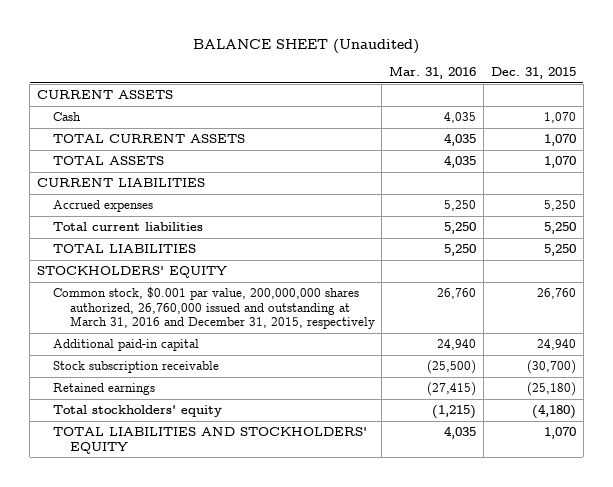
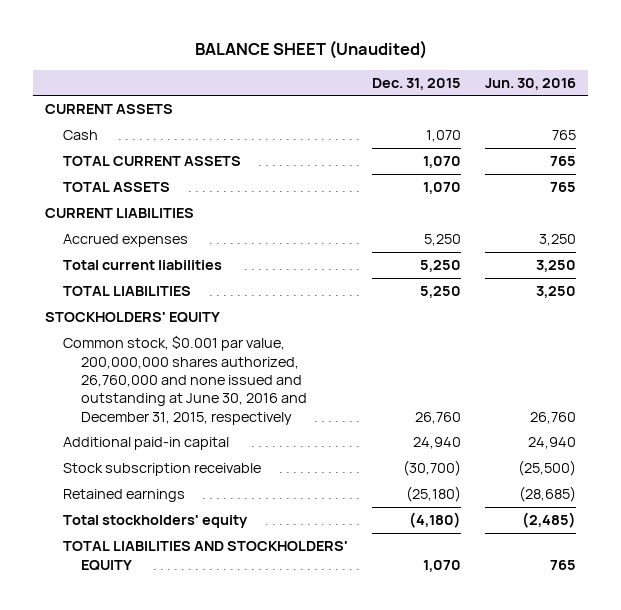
[389,66,477,80] Mar. 31, 2016 -> none
none -> [485,77,577,90] Jun. 30, 2016
[53,287,375,330] Common stock, $0.001 par value, 200,000,000 shares authorized, 26,760,000 issued and outstanding at March 31, 2016 and December 31, 2015, respectively -> [63,335,308,425] Common stock, $0.001 par value, 200,000,000 shares authorized, 26,760,000 and none issued and outstanding at June 30, 2016 and December 31, 2015, respectively

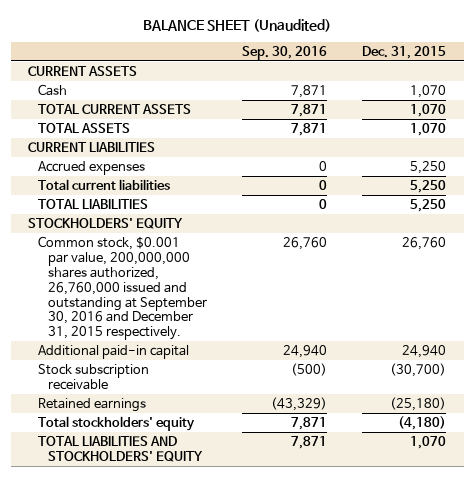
[485,77,577,90] Jun. 30, 2016 -> none
none -> [242,46,328,61] Sep. 30, 2016
[63,335,308,425] Common stock, $0.001 par value, 200,000,000 shares authorized, 26,760,000 and none issued and outstanding at June 30, 2016 and December 31, 2015, respectively -> [38,235,207,341] Common stock, $0.001 par value, 200,000,000 shares authorized, 26,760,000 issued and outstanding at September 30, 2016 and December 31, 2015 respectively.

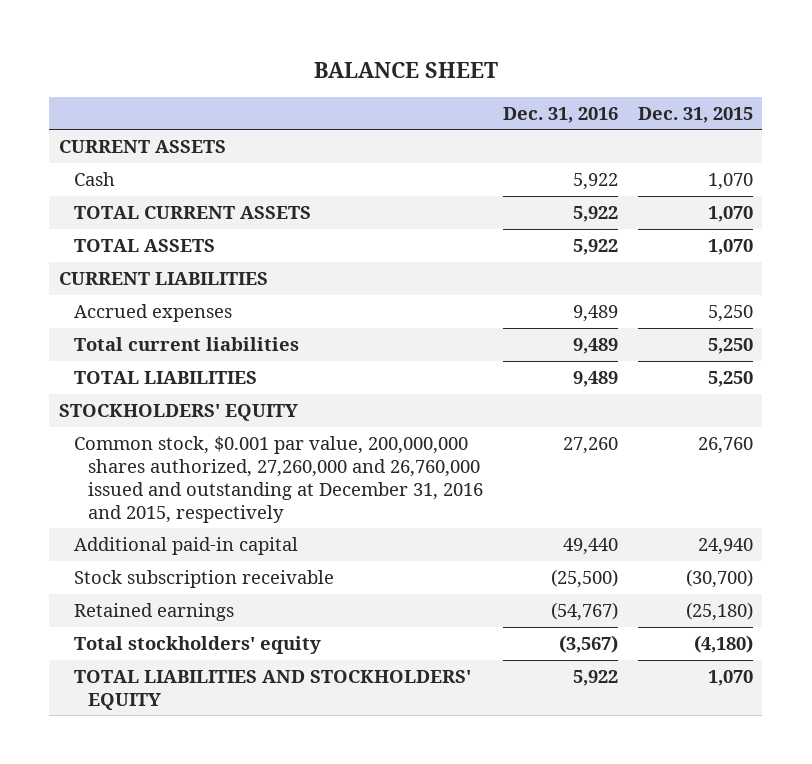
[143,19,332,33] BALANCE SHEET (Unaudited) -> [313,62,498,79] BALANCE SHEET
[242,46,328,61] Sep. 30, 2016 -> none
none -> [502,106,618,123] Dec. 31, 2016
[38,235,207,341] Common stock, $0.001 par value, 200,000,000 shares authorized, 26,760,000 issued and outstanding at September 30, 2016 and December 31, 2015 respectively. -> [73,435,484,523] Common stock, $0.001 par value, 200,000,000 shares authorized, 27,260,000 and 26,760,000 issued and outstanding at December 31, 2016 and 2015, respectively

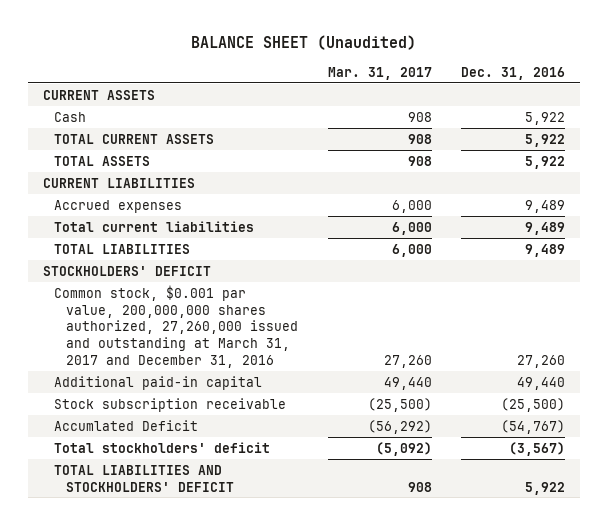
[313,62,498,79] BALANCE SHEET -> [190,35,416,51] BALANCE SHEET (Unaudited)
[637,106,753,123] Dec. 31, 2015 -> none
none -> [327,66,432,80] Mar. 31, 2017
[59,403,299,421] STOCKHOLDERS' EQUITY -> [42,265,211,276] STOCKHOLDERS' DEFICIT
[73,435,484,523] Common stock, $0.001 par value, 200,000,000 shares authorized, 27,260,000 and 26,760,000 issued and outstanding at December 31, 2016 and 2015, respectively -> [54,284,299,369] Common stock, $0.001 par value, 200,000,000 shares authorized, 27,260,000 issued and outstanding at March 31, 2017 and December 31, 2016
[73,602,234,621] Retained earnings -> [54,419,199,431] Accumlated Deficit
[73,635,321,654] Total stockholders' equity -> [54,441,271,453] Total stockholders' deficit
[73,669,471,710] TOTAL LIABILITIES AND STOCKHOLDERS' EQUITY -> [54,464,235,492] TOTAL LIABILITIES AND STOCKHOLDERS' DEFICIT

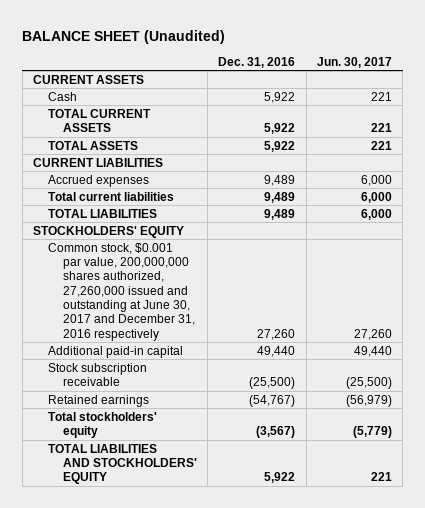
[327,66,432,80] Mar. 31, 2017 -> none
none -> [317,56,393,68] Jun. 30, 2017
[42,265,211,276] STOCKHOLDERS' DEFICIT -> [33,225,185,238] STOCKHOLDERS' EQUITY
[54,284,299,369] Common stock, $0.001 par value, 200,000,000 shares authorized, 27,260,000 issued and outstanding at March 31, 2017 and December 31, 2016 -> [47,242,195,341] Common stock, $0.001 par value, 200,000,000 shares authorized, 27,260,000 issued and outstanding at June 30, 2017 and December 31, 2016 respectively
[54,419,199,431] Accumlated Deficit -> [47,394,149,407] Retained earnings
[54,441,271,453] Total stockholders' deficit -> [47,411,157,439] Total stockholders' equity
[54,464,235,492] TOTAL LIABILITIES AND STOCKHOLDERS' DEFICIT -> [47,443,197,485] TOTAL LIABILITIES AND STOCKHOLDERS' EQUITY

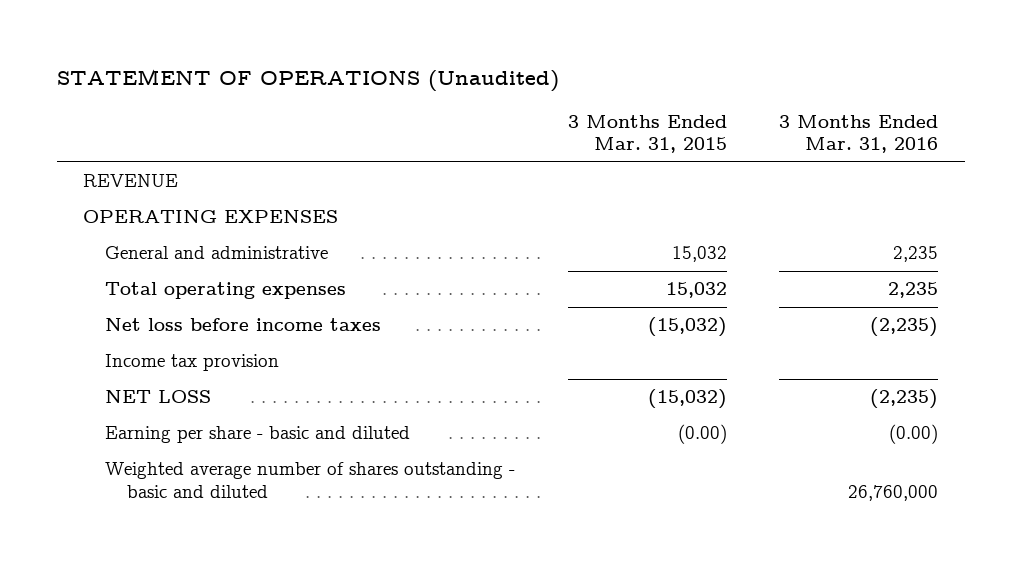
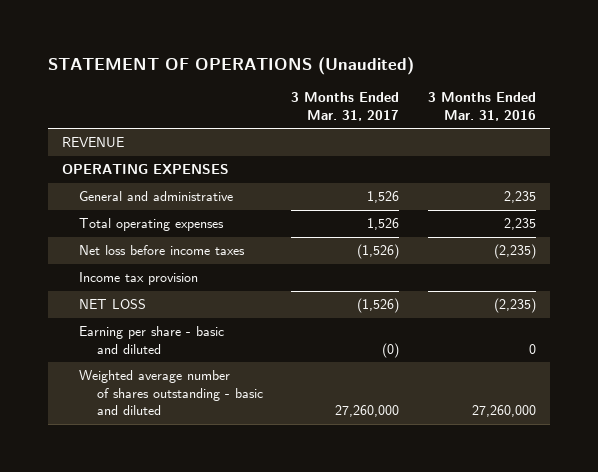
[567,114,727,154] 3 Months Ended Mar. 31, 2015 -> none
none -> [291,92,400,121] 3 Months Ended Mar. 31, 2017
[889,424,939,445] (0.00) -> [529,343,537,354] 0
[848,484,939,501] 26,760,000 -> [472,405,537,418] 27,260,000

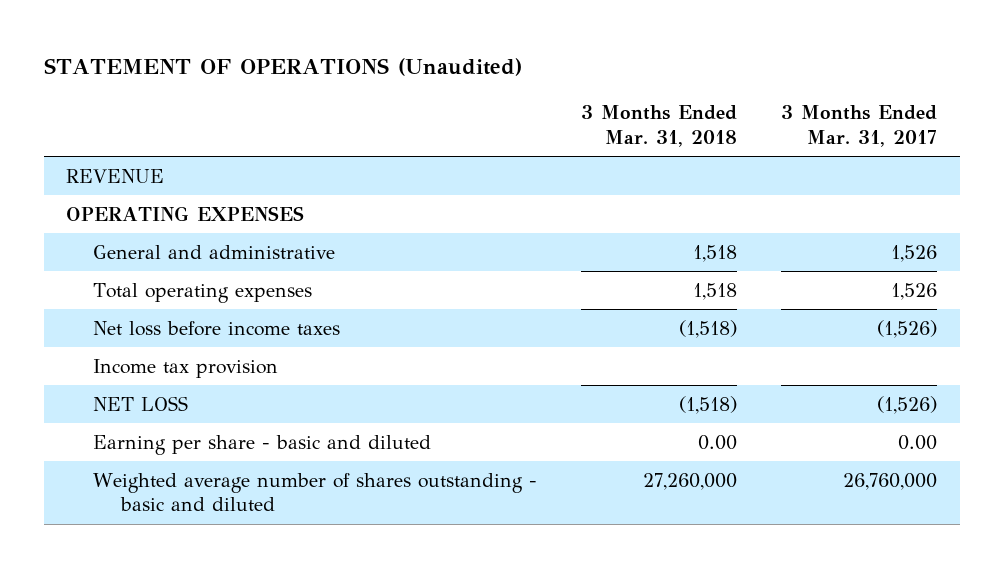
[428,92,537,121] 3 Months Ended Mar. 31, 2016 -> none
none -> [581,105,738,147] 3 Months Ended Mar. 31, 2018
[382,342,400,358] (0) -> [898,434,938,450] 0.00
[335,405,400,418] 27,260,000 -> [843,472,938,490] 26,760,000

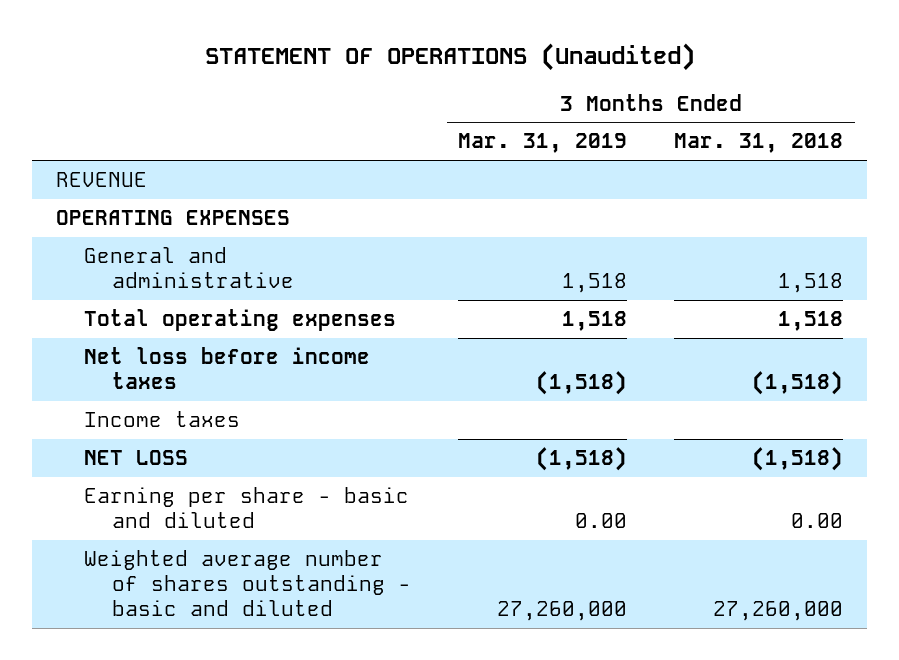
[781,105,938,147] 3 Months Ended Mar. 31, 2017 -> none
none -> [458,133,628,154] Mar. 31, 2019
[93,358,279,378] Income tax provision -> [84,411,241,428] Income taxes

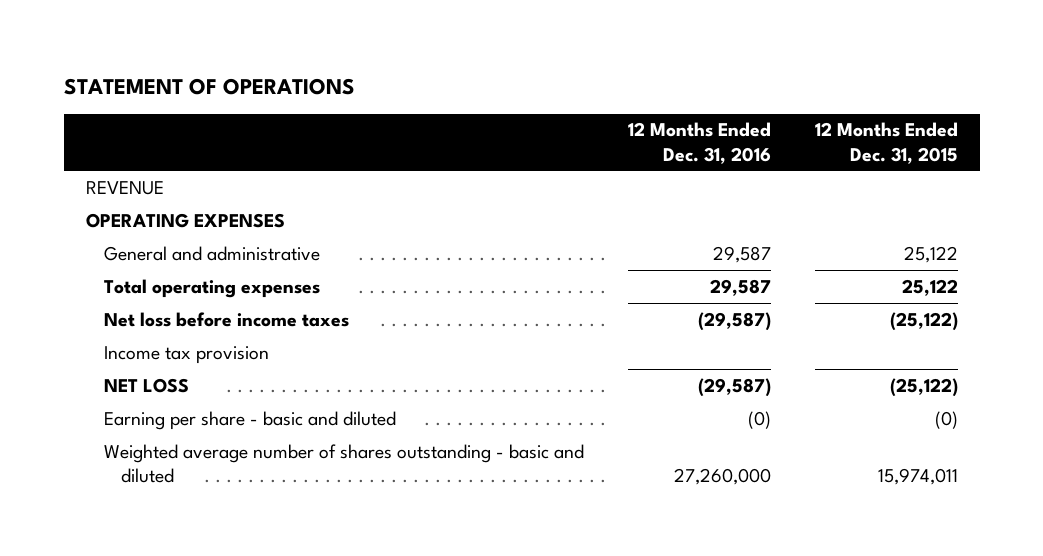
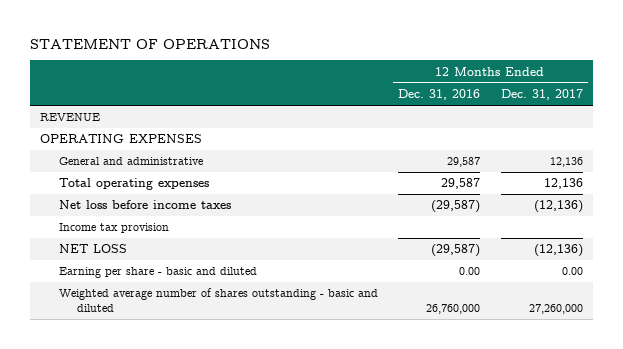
[814,122,958,164] 12 Months Ended Dec. 31, 2015 -> none
none -> [500,89,583,101] Dec. 31, 2017
[747,410,771,429] (0) -> [459,267,481,276] 0.00
[673,468,771,486] 27,260,000 -> [426,304,481,315] 26,760,000

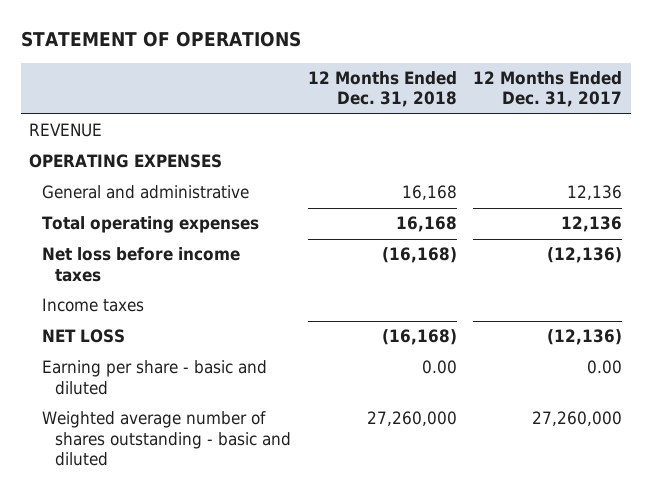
[398,89,481,101] Dec. 31, 2016 -> none
none -> [307,71,457,108] 12 Months Ended Dec. 31, 2018
[58,223,169,234] Income tax provision -> [41,298,144,313] Income taxes

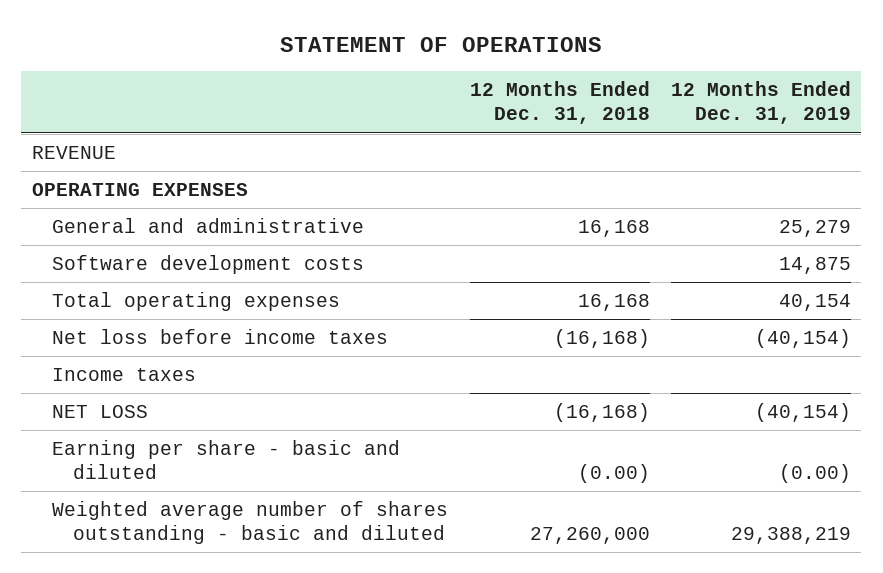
[473,71,623,108] 12 Months Ended Dec. 31, 2017 -> none
none -> [670,81,851,125] 12 Months Ended Dec. 31, 2019
none -> [52,255,365,275] Software development costs
[421,360,457,375] 0.00 -> [577,464,650,484] (0.00)

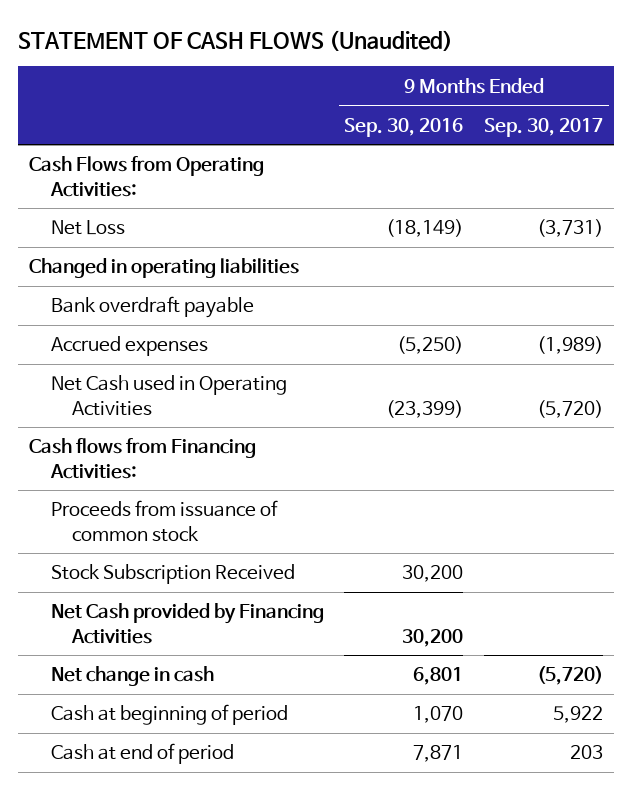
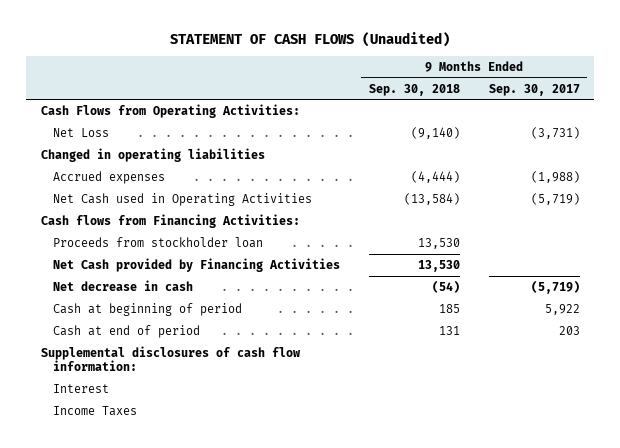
[344,117,464,137] Sep. 30, 2016 -> none
none -> [368,83,460,96] Sep. 30, 2018
[50,296,254,319] Bank overdraft payable -> none
[537,336,604,355] (1,989) -> [530,170,580,183] (1,988)
[537,399,604,418] (5,720) -> [530,192,580,205] (5,719)
[50,500,278,542] Proceeds from issuance of common stock -> none
[50,564,295,585] Stock Subscription Received -> none
none -> [52,236,263,248] Proceeds from stockholder loan
[50,666,214,687] Net change in cash -> [52,279,193,291] Net decrease in cash
[537,666,604,686] (5,720) -> [530,279,580,294] (5,719)
none -> [40,345,301,372] Supplemental disclosures of cash flow information:
none -> [52,383,109,393] Interest
none -> [52,405,137,416] Income Taxes

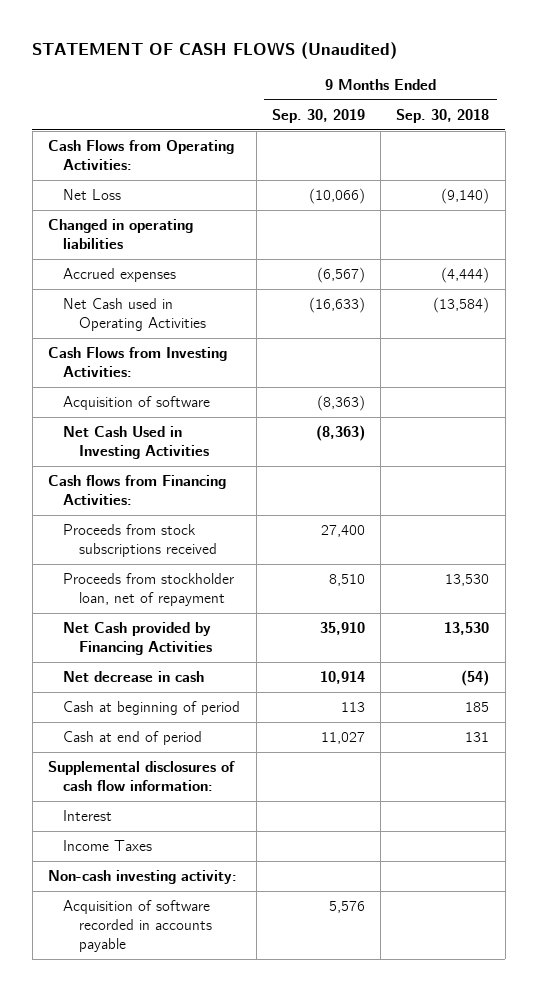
[488,83,580,96] Sep. 30, 2017 -> none
none -> [271,108,365,123] Sep. 30, 2019
none -> [48,346,228,378] Cash Flows from Investing Activities:
none -> [63,395,211,410] Acquisition of software
none -> [63,425,209,460] Net Cash Used in Investing Activities
none -> [63,523,217,558] Proceeds from stock subscriptions received
[52,236,263,248] Proceeds from stockholder loan -> [63,572,235,607] Proceeds from stockholder loan, net of repayment
none -> [48,869,238,884] Non-cash investing activity:
none -> [63,899,212,953] Acquisition of software recorded in accounts payable

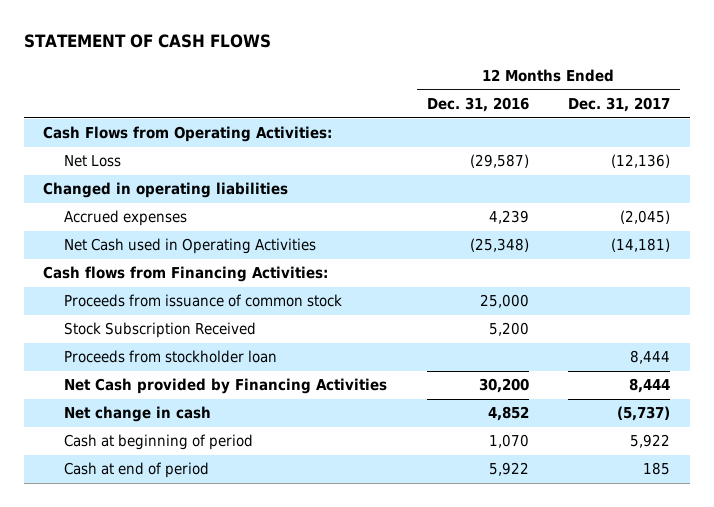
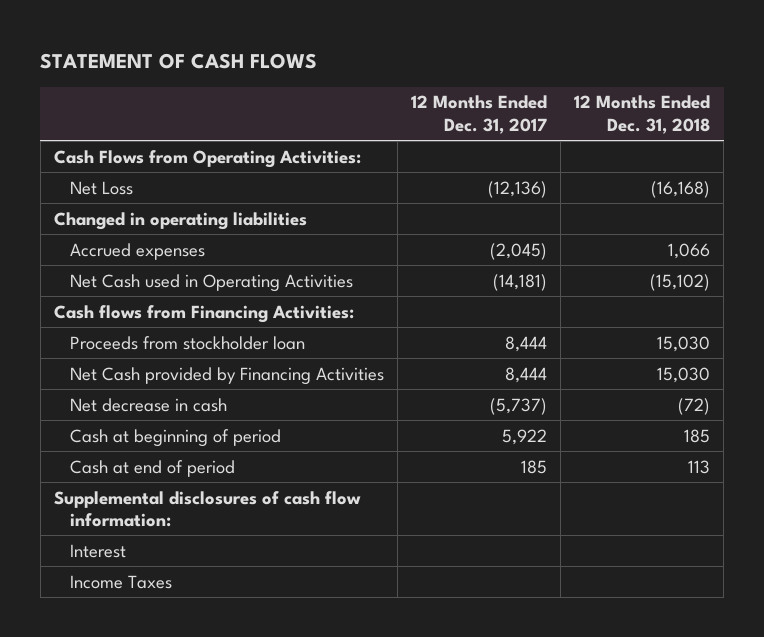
[426,97,529,113] Dec. 31, 2016 -> none
none -> [573,95,710,134] 12 Months Ended Dec. 31, 2018
[64,294,343,308] Proceeds from issuance of common stock -> none
[64,322,257,339] Stock Subscription Received -> none
[64,406,212,423] Net change in cash -> [69,397,227,412] Net decrease in cash
none -> [53,490,361,527] Supplemental disclosures of cash flow information:
none -> [69,543,126,558] Interest
none -> [69,574,172,589] Income Taxes

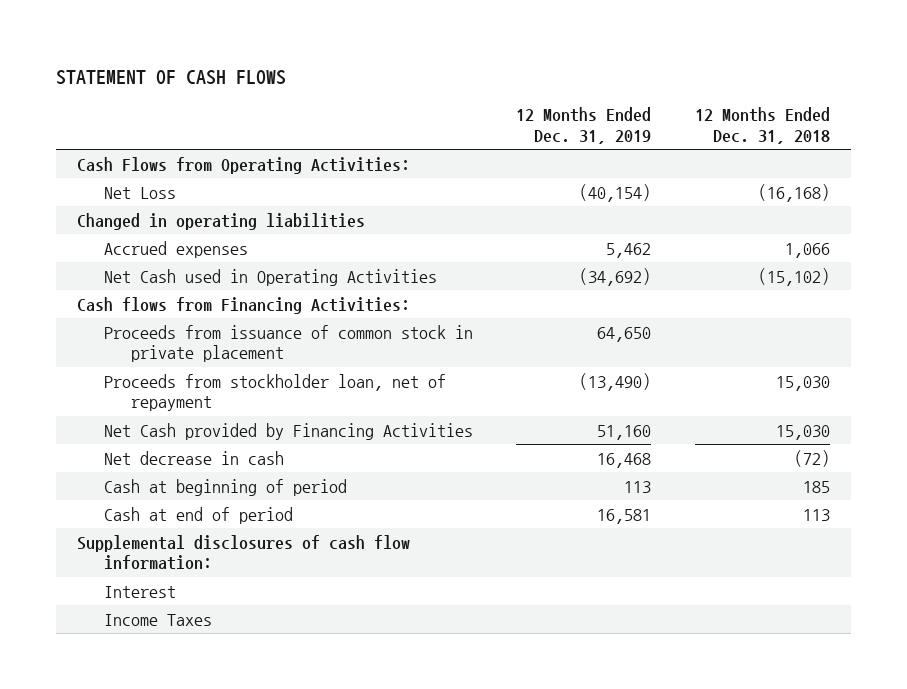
[410,95,547,134] 12 Months Ended Dec. 31, 2017 -> none
none -> [516,107,652,144] 12 Months Ended Dec. 31, 2019
none -> [104,324,474,363] Proceeds from issuance of common stock in private placement
[69,335,305,350] Proceeds from stockholder loan -> [104,373,447,412] Proceeds from stockholder loan, net of repayment

